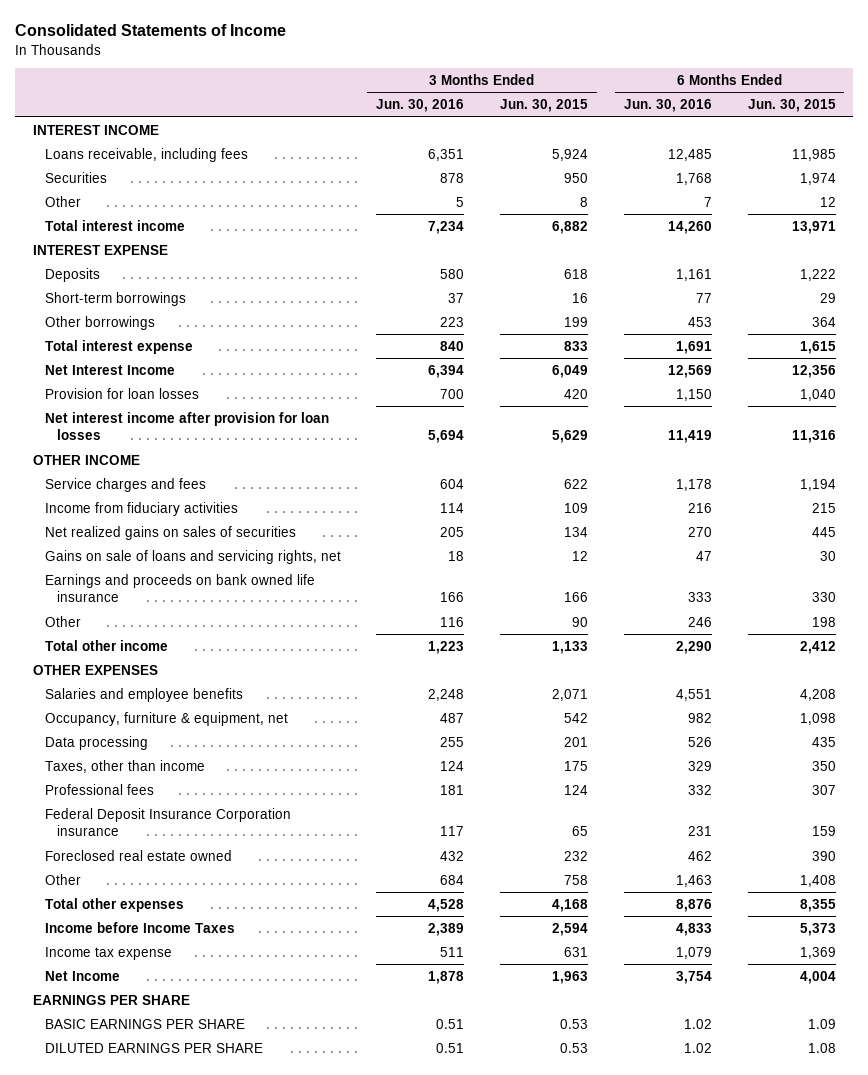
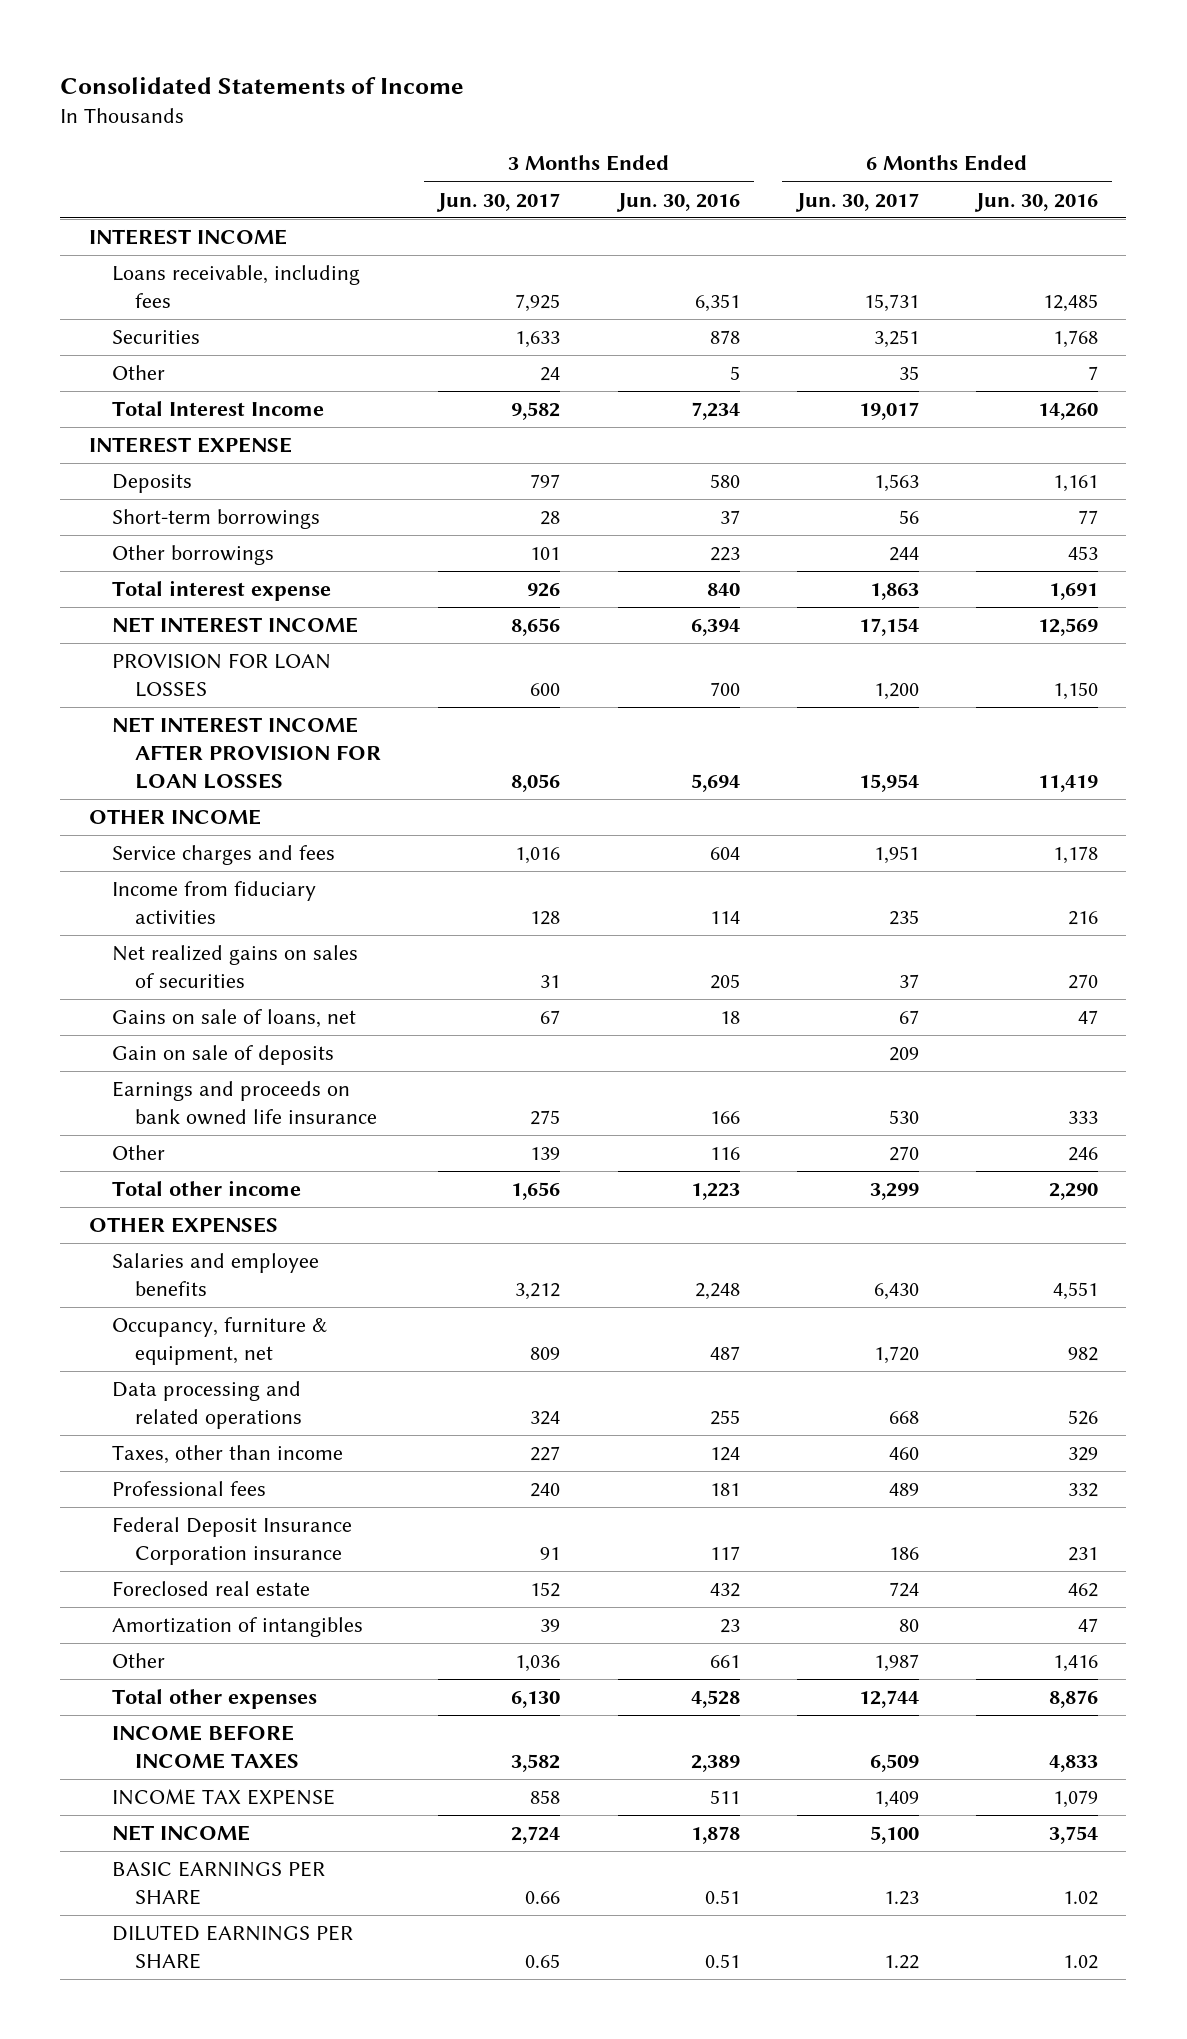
[500,99,589,113] Jun. 30, 2015 -> none
[747,99,836,113] Jun. 30, 2015 -> none
none -> [436,192,561,212] Jun. 30, 2017
none -> [794,192,919,212] Jun. 30, 2017
[44,219,185,231] Total interest income -> [112,401,325,417] Total Interest Income
[44,364,175,375] Net Interest Income -> [112,617,359,634] NET INTEREST INCOME
[44,387,199,399] Provision for loan losses -> [112,653,332,698] PROVISION FOR LOAN LOSSES
[44,411,329,441] Net interest income after provision for loan losses -> [112,717,382,790] NET INTEREST INCOME AFTER PROVISION FOR LOAN LOSSES
[44,549,341,564] Gains on sale of loans and servicing rights, net -> [112,1009,357,1029] Gains on sale of loans, net
none -> [112,1045,335,1066] Gain on sale of deposits
[44,735,148,750] Data processing -> [112,1381,303,1430] Data processing and related operations
[44,849,232,861] Foreclosed real estate owned -> [112,1581,311,1597] Foreclosed real estate
none -> [112,1617,364,1638] Amortization of intangibles
[440,874,465,885] 684 -> [709,1655,740,1669] 661
[675,874,712,887] 1,463 -> [1052,1655,1098,1673] 1,416
[32,994,190,1005] EARNINGS PER SHARE -> none
[44,921,235,933] Income before Income Taxes -> [112,1725,300,1770] INCOME BEFORE INCOME TAXES
[44,946,172,960] Income tax expense -> [112,1789,336,1806] INCOME TAX EXPENSE
[44,970,120,981] Net Income -> [112,1825,251,1842] NET INCOME

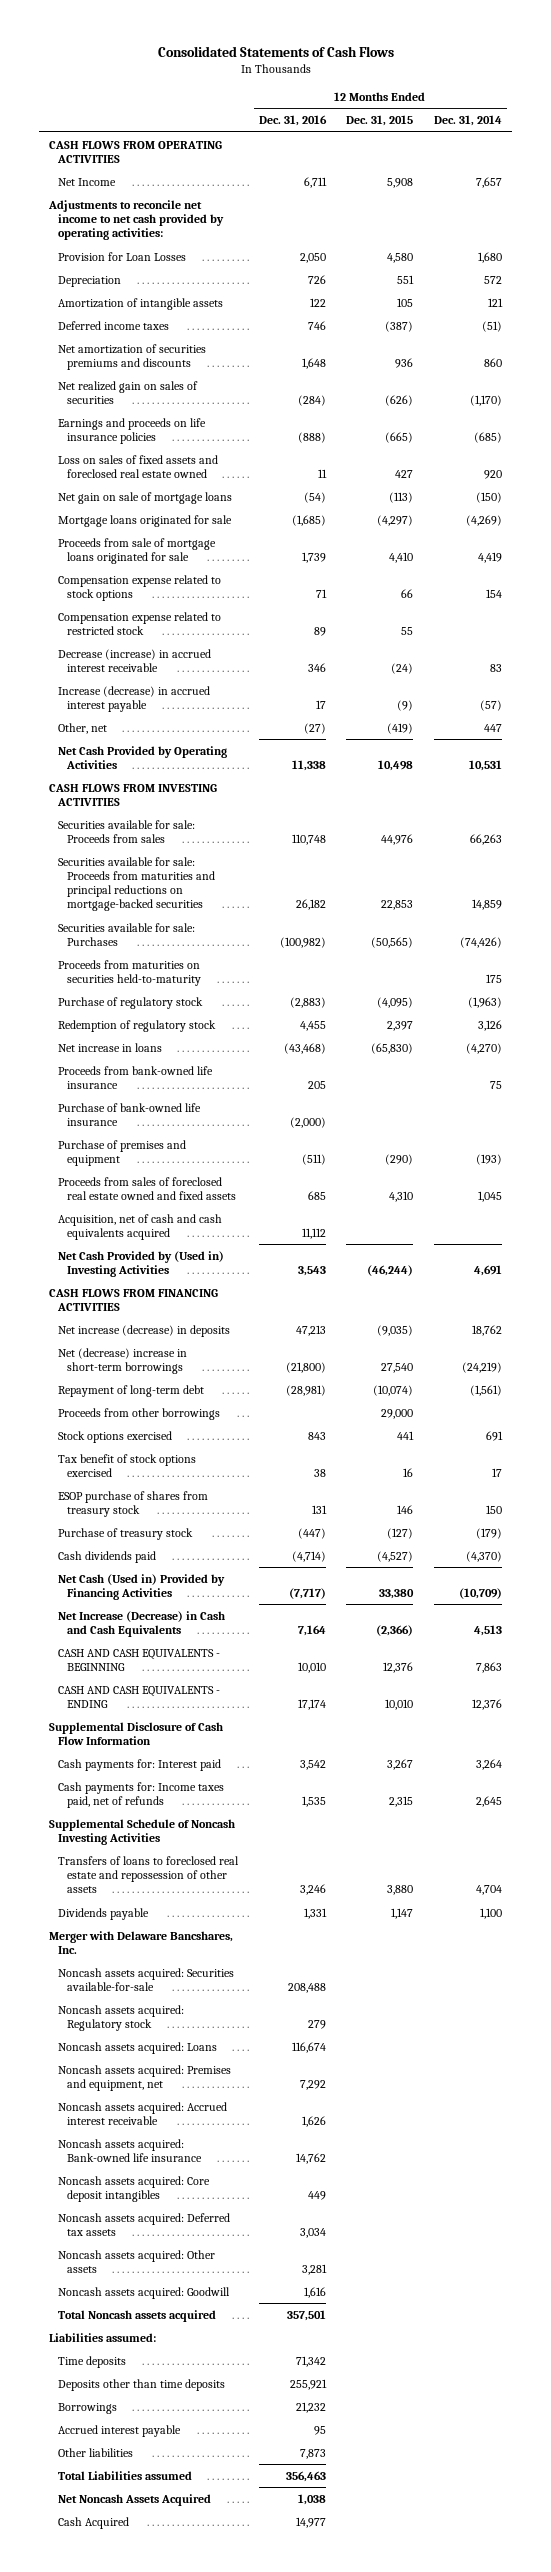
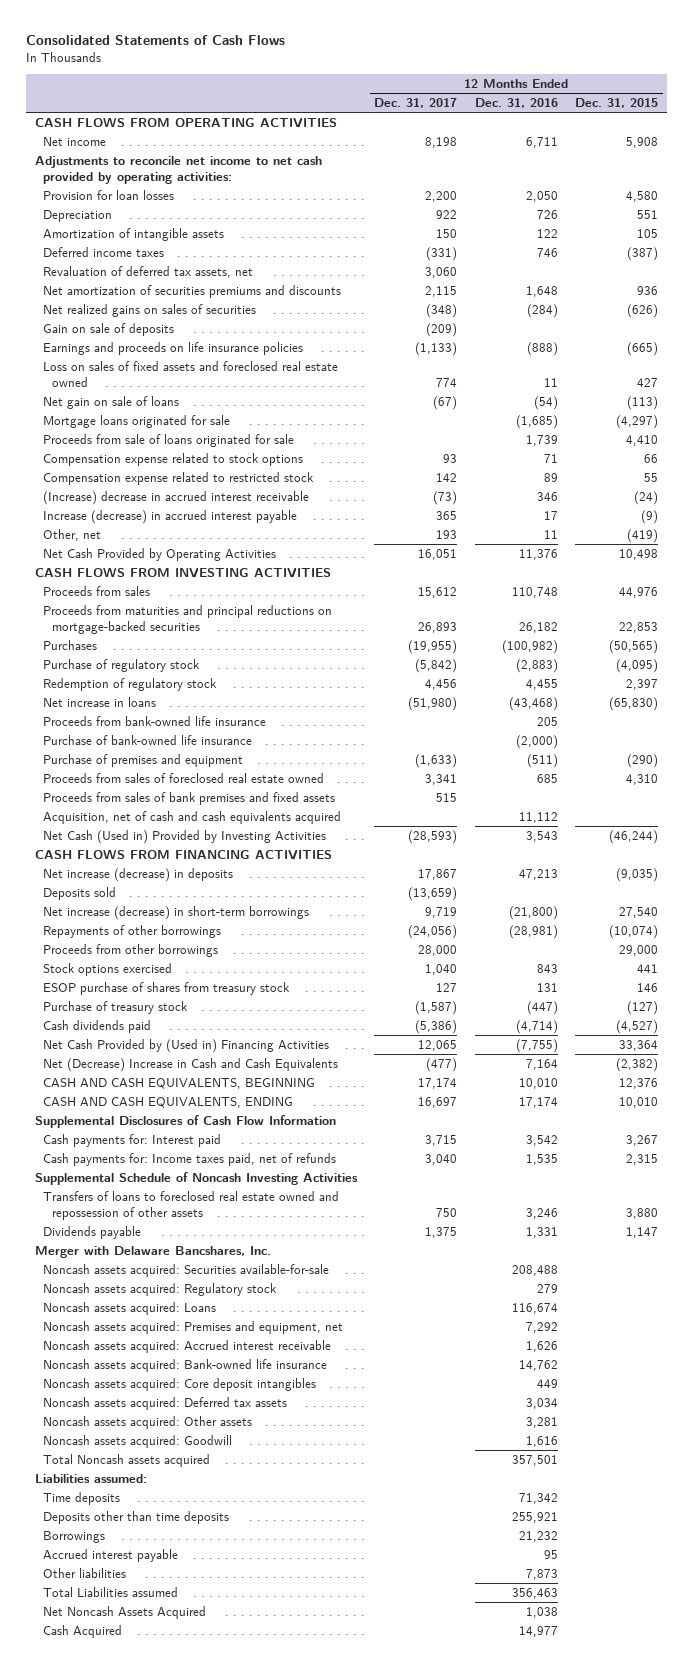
[433,115,502,127] Dec. 31, 2014 -> none
none -> [374,98,458,109] Dec. 31, 2017
[58,177,117,186] Net Income -> [43,136,107,146] Net income
[58,251,187,261] Provision for Loan Losses -> [43,189,175,200] Provision for loan losses
none -> [43,265,254,278] Revaluation of deferred tax assets, net
[58,380,199,404] Net realized gain on sales of securities -> [43,303,257,317] Net realized gains on sales of securities
none -> [43,322,175,336] Gain on sale of deposits
[58,491,233,504] Net gain on sale of mortgage loans -> [43,395,180,409] Net gain on sale of loans
[58,537,217,564] Proceeds from sale of mortgage loans originated for sale -> [43,433,295,447] Proceeds from sale of loans originated for sale
[58,648,212,672] Decrease (increase) in accrued interest receivable -> [43,490,310,505] (Increase) decrease in accrued interest receivable
[303,722,326,734] (27) -> [543,529,558,539] 11
[291,759,326,771] 11,338 -> [518,548,558,560] 11,376
[58,959,202,986] Proceeds from maturities on securities held-to-maturity -> none
[58,819,196,843] Securities available for sale: Proceeds from sales -> [43,585,151,596] Proceeds from sales
[58,856,216,912] Securities available for sale: Proceeds from maturities and principal reductions on mortgage-backed securities -> [43,604,333,634] Proceeds from maturities and principal reductions on mortgage-backed securities
[58,922,196,946] Securities available for sale: Purchases -> [43,639,98,650] Purchases
[58,1176,237,1200] Proceeds from sales of foreclosed real estate owned and fixed assets -> [43,772,325,783] Proceeds from sales of foreclosed real estate owned
none -> [43,791,336,805] Proceeds from sales of bank premises and fixed assets
[58,1250,225,1277] Net Cash Provided by (Used in) Investing Activities -> [43,829,327,844] Net Cash (Used in) Provided by Investing Activities
none -> [43,886,117,900] Deposits sold
[58,1347,188,1374] Net (decrease) increase in short-term borrowings -> [43,905,310,920] Net increase (decrease) in short-term borrowings
[58,1384,205,1397] Repayment of long-term debt -> [43,924,222,938] Repayments of other borrowings
[58,1453,197,1477] Tax benefit of stock options exercised -> none
[58,1573,226,1600] Net Cash (Used in) Provided by Financing Activities -> [43,1038,330,1053] Net Cash Provided by (Used in) Financing Activities
[288,1587,326,1599] (7,717) -> [515,1038,558,1053] (7,755)
[379,1588,415,1599] 33,380 -> [619,1039,659,1051] 33,364
[58,1610,226,1637] Net Increase (Decrease) in Cash and Cash Equivalents -> [43,1057,339,1072] Net (Decrease) Increase in Cash and Cash Equivalents
[376,1624,414,1636] (2,366) -> [616,1057,659,1072] (2,382)
[58,1648,221,1671] CASH AND CASH EQUIVALENTS - BEGINNING -> [43,1077,316,1089] CASH AND CASH EQUIVALENTS, BEGINNING
[58,1685,221,1708] CASH AND CASH EQUIVALENTS - ENDING -> [43,1096,294,1108] CASH AND CASH EQUIVALENTS, ENDING
[49,1721,224,1745] Supplemental Disclosure of Cash Flow Information -> [34,1114,336,1128] Supplemental Disclosures of Cash Flow Information
[58,1855,240,1893] Transfers of loans to foreclosed real estate and repossession of other assets -> [43,1190,340,1220] Transfers of loans to foreclosed real estate owned and repossession of other assets

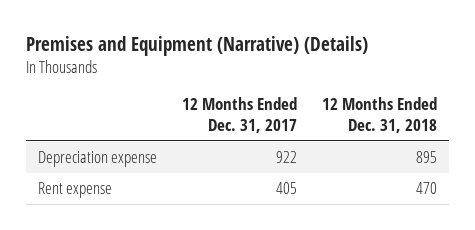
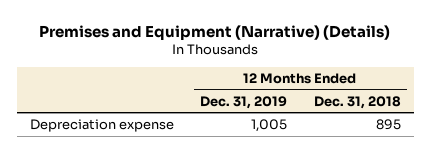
[181,97,297,133] 12 Months Ended Dec. 31, 2017 -> none
none -> [200,95,288,109] Dec. 31, 2019
[38,182,113,199] Rent expense -> none

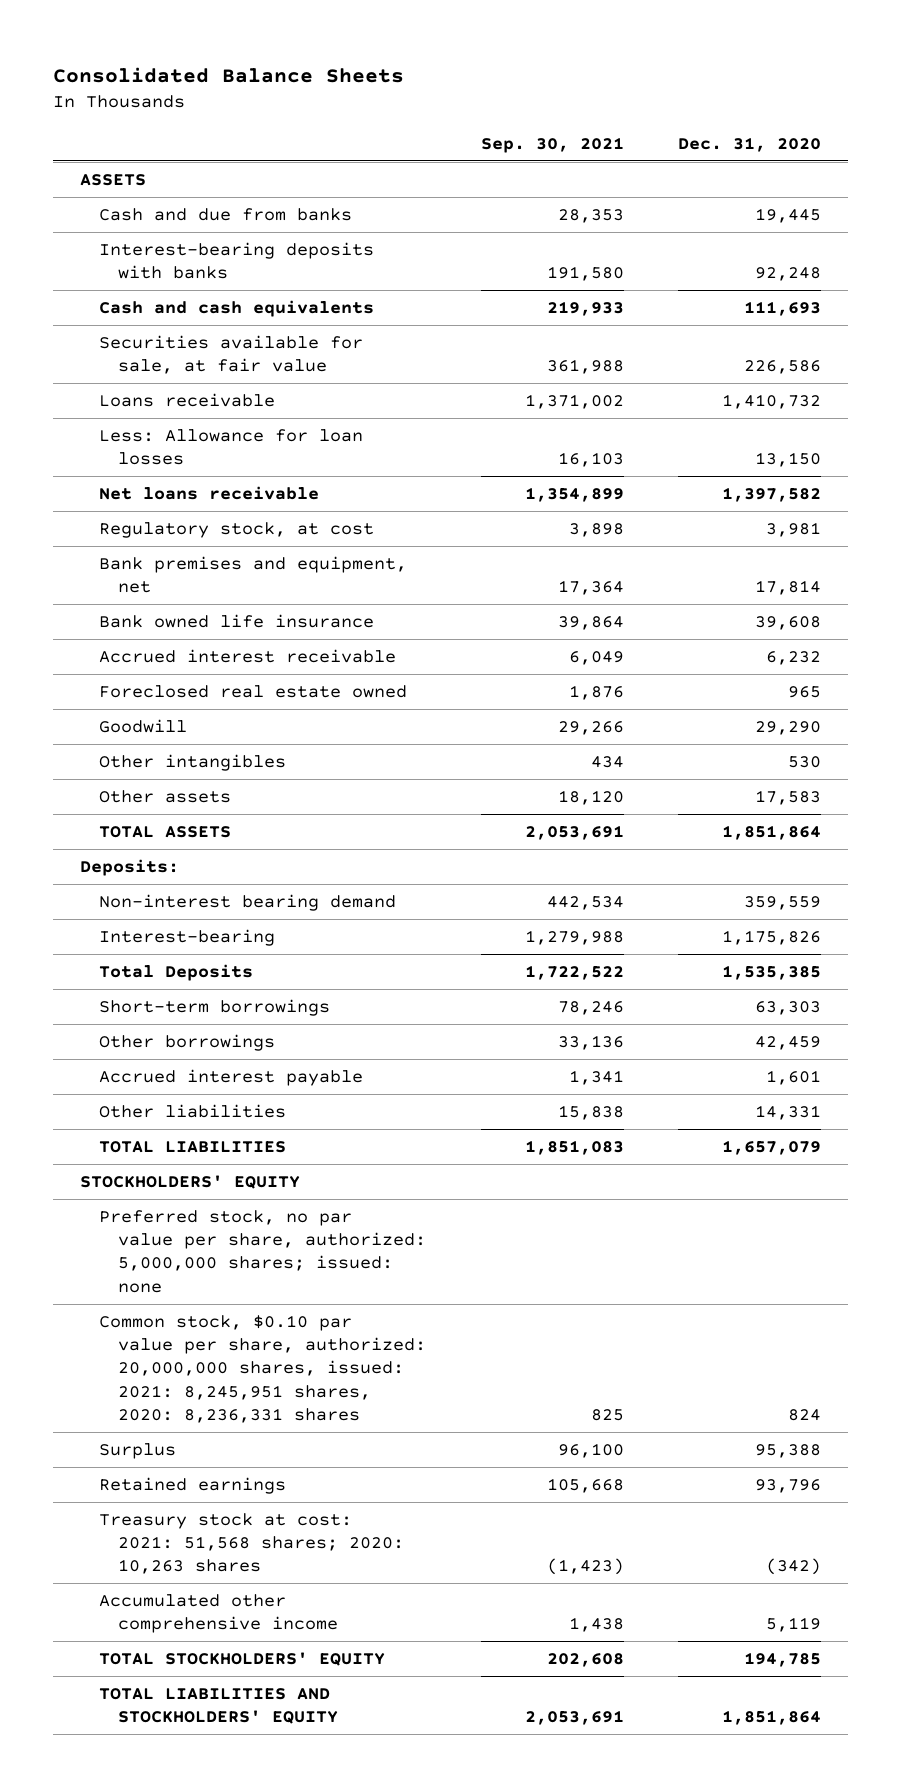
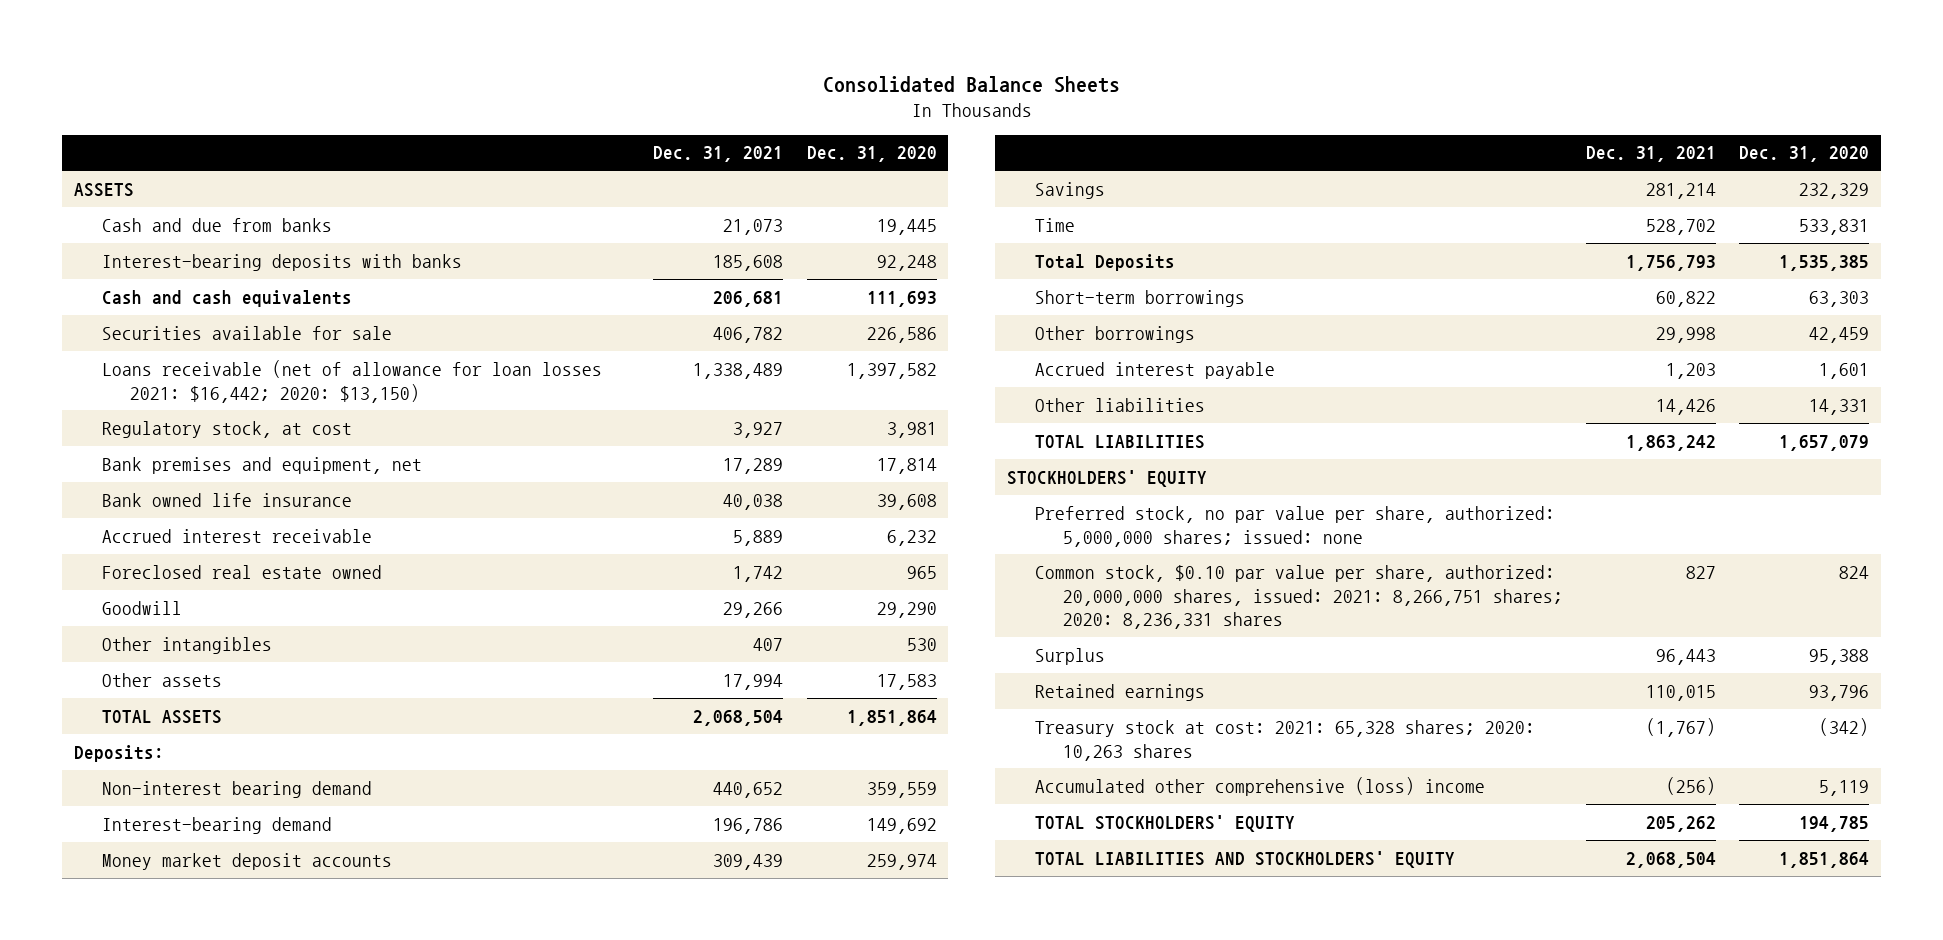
[480,136,624,153] Sep. 30, 2021 -> none
none -> [653,146,784,163] Dec. 31, 2021
[99,392,276,407] Loans receivable -> none
[99,428,364,466] Less: Allowance for loan losses -> none
[99,334,364,375] Securities available for sale, at fair value -> [101,325,392,340] Securities available for sale
[99,485,320,500] Net loans receivable -> [101,359,602,403] Loans receivable (net of allowance for loan losses 2021: $16,442; 2020: $13,150)
[99,928,276,946] Interest-bearing -> [101,816,332,834] Interest-bearing demand
[721,929,821,945] 1,175,826 -> [866,817,937,834] 149,692
none -> [101,852,392,870] Money market deposit accounts
none -> [1034,181,1105,199] Savings
none -> [1034,217,1075,232] Time
[99,1314,427,1423] Common stock, $0.10 par value per share, authorized: 20,000,000 shares, issued: 2021: 8,245,951 shares, 2020: 8,236,331 shares -> [1034,564,1563,630] Common stock, $0.10 par value per share, authorized: 20,000,000 shares, issued: 2021: 8,266,751 shares; 2020: 8,236,331 shares
[99,1512,405,1575] Treasury stock at cost: 2021: 51,568 shares; 2020: 10,263 shares -> [1034,719,1535,761] Treasury stock at cost: 2021: 65,328 shares; 2020: 10,263 shares
[99,1593,339,1634] Accumulated other comprehensive income -> [1034,776,1485,796] Accumulated other comprehensive (loss) income

